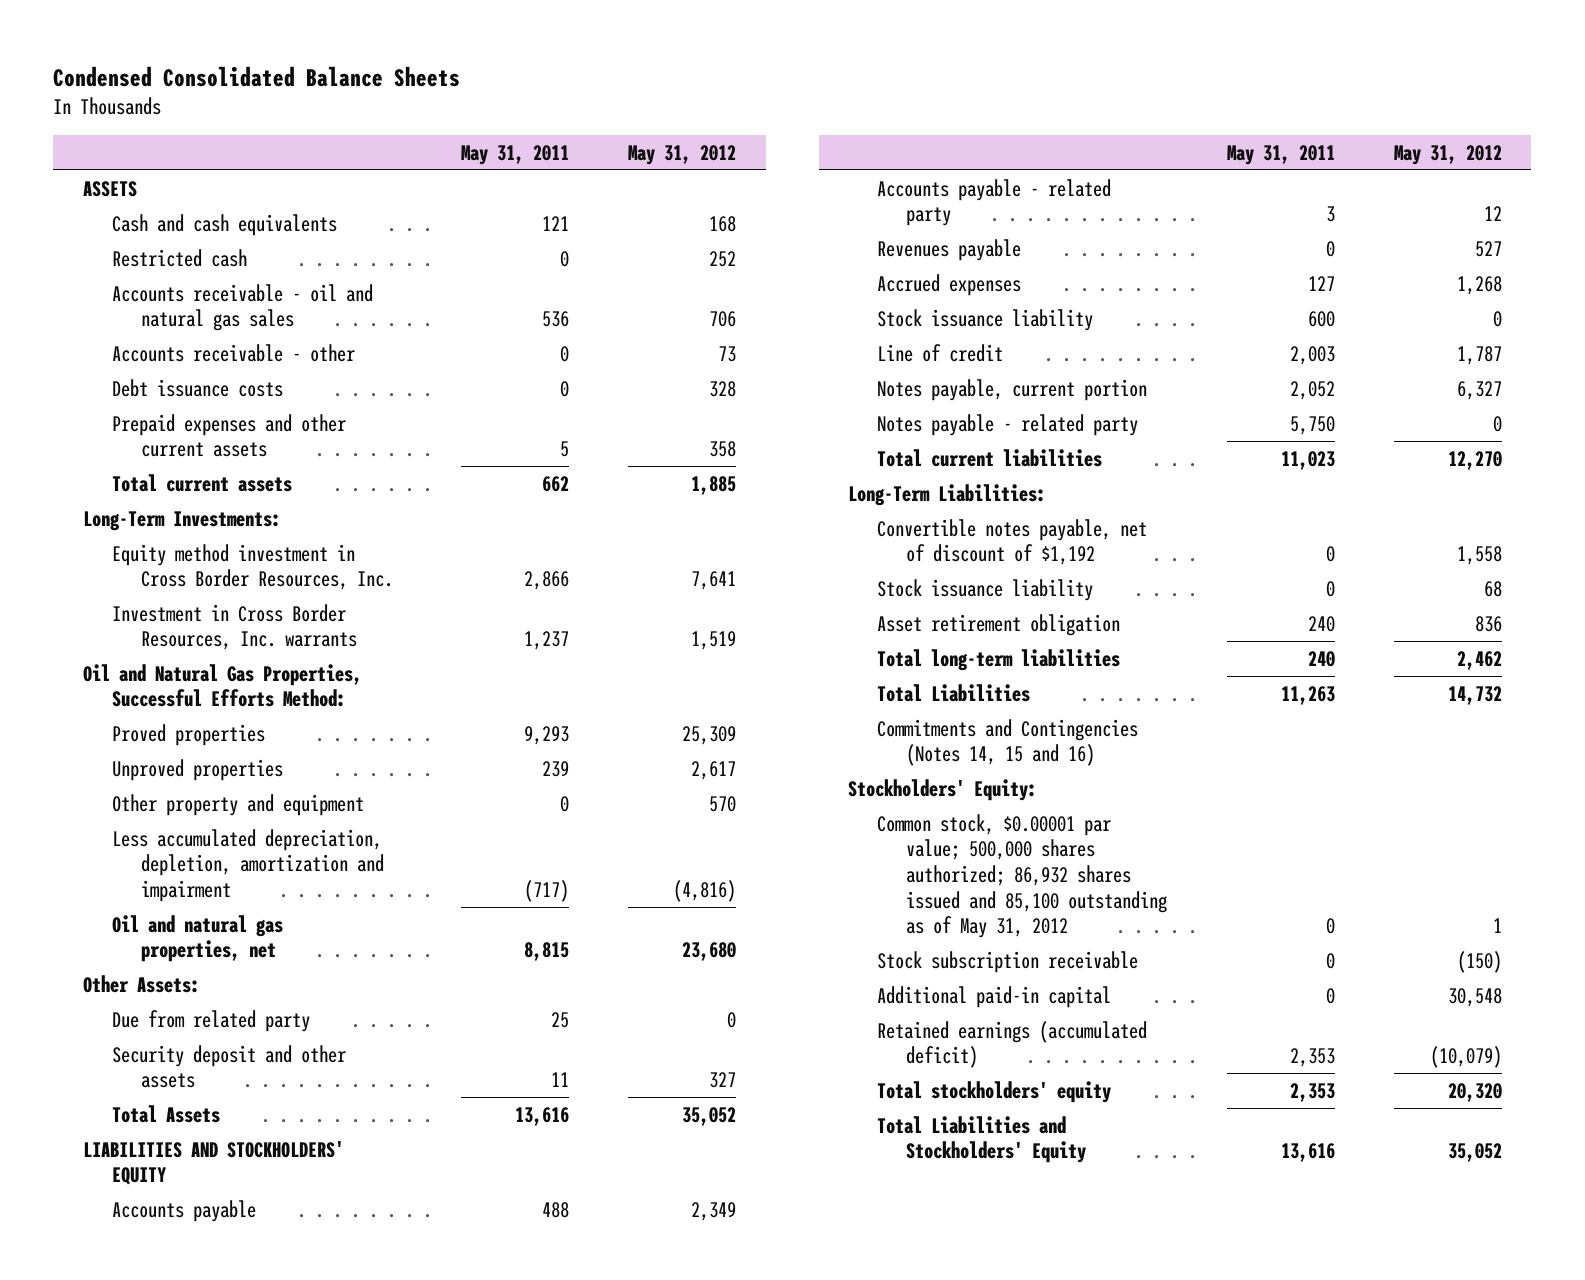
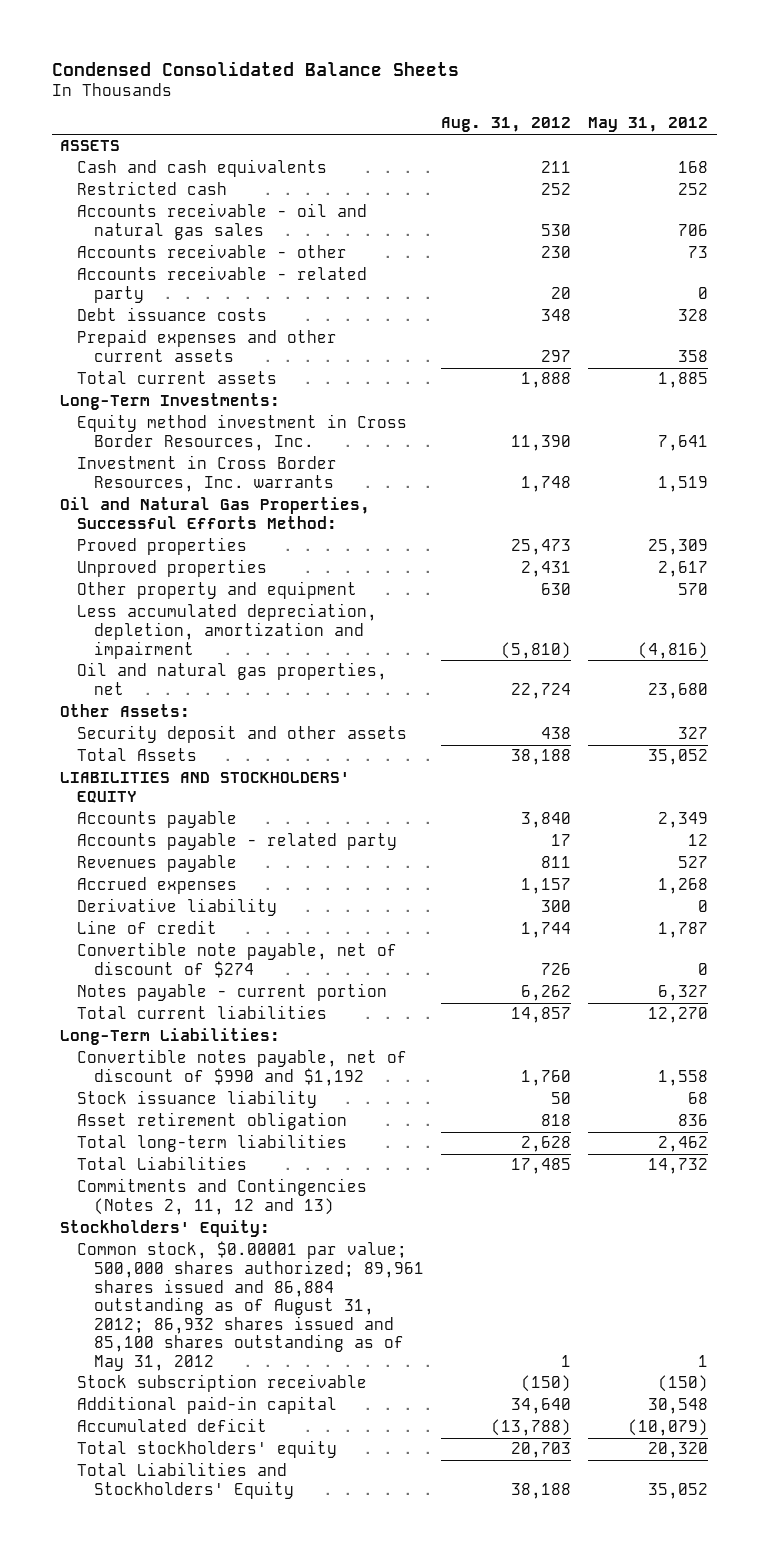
[461,144,570,165] May 31, 2011 -> none
none -> [441,117,572,133] Aug. 31, 2012
none -> [77,266,368,304] Accounts receivable - related party
[111,1009,310,1032] Due from related party -> none
[877,308,1094,331] Stock issuance liability -> none
none -> [77,898,278,917] Derivative liability
[877,378,1148,401] Notes payable, current portion -> none
none -> [77,942,398,979] Convertible note payable, net of discount of $274
[877,413,1139,436] Notes payable - related party -> [77,983,388,1002] Notes payable - current portion
[1492,415,1502,432] 0 -> [658,985,709,1002] 6,327
[877,518,1148,566] Convertible notes payable, net of discount of $1,192 -> [77,1049,408,1087] Convertible notes payable, net of discount of $990 and $1,192
[877,718,1139,767] Commitments and Contingencies (Notes 14, 15 and 16) -> [77,1178,368,1216] Commitments and Contingencies (Notes 2, 11, 12 and 13)
[877,813,1168,939] Common stock, $0.00001 par value; 500,000 shares authorized; 86,932 shares issued and 85,100 outstanding as of May 31, 2012 -> [77,1241,424,1371] Common stock, $0.00001 par value; 500,000 shares authorized; 89,961 shares issued and 86,884 outstanding as of August 31, 2012; 86,932 shares issued and 85,100 shares outstanding as of May 31, 2012
[877,1020,1148,1069] Retained earnings (accumulated deficit) -> [77,1418,268,1433] Accumulated deficit

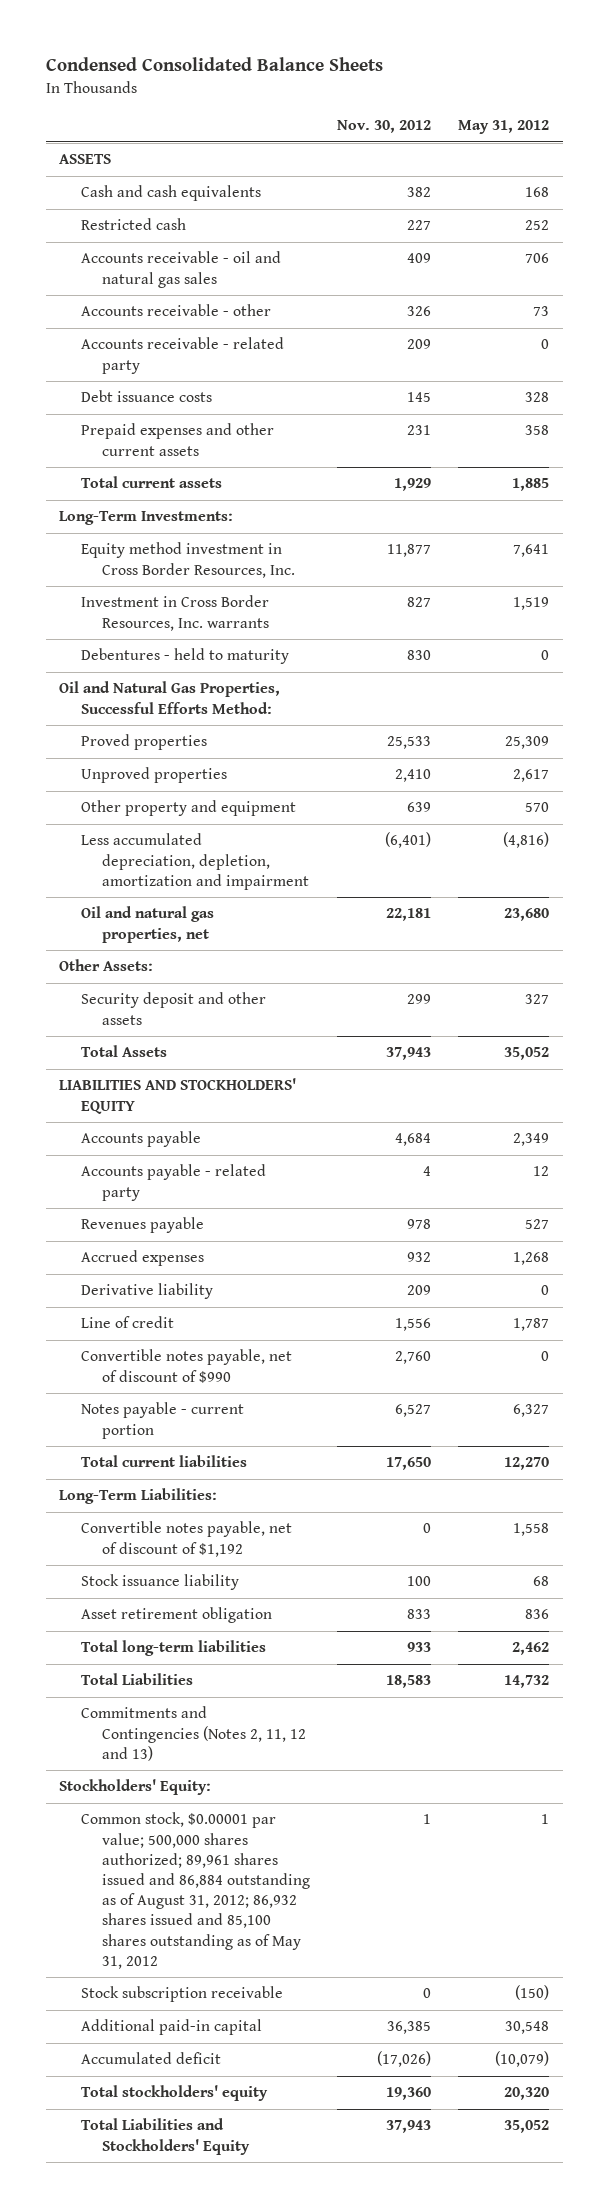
[441,117,572,133] Aug. 31, 2012 -> none
none -> [337,120,432,134] Nov. 30, 2012
none -> [80,648,289,665] Debentures - held to maturity
[77,942,398,979] Convertible note payable, net of discount of $274 -> [80,1349,292,1383] Convertible notes payable, net of discount of $990
[77,1049,408,1087] Convertible notes payable, net of discount of $990 and $1,192 -> [80,1521,292,1557] Convertible notes payable, net of discount of $1,192

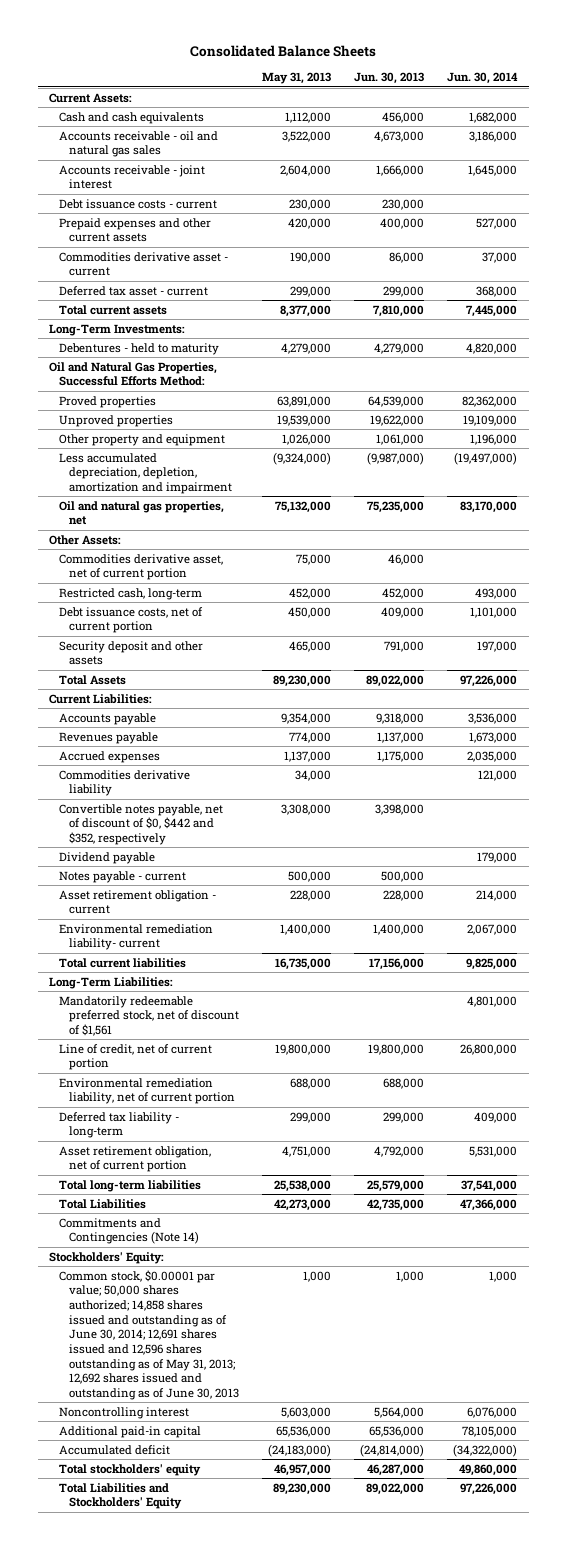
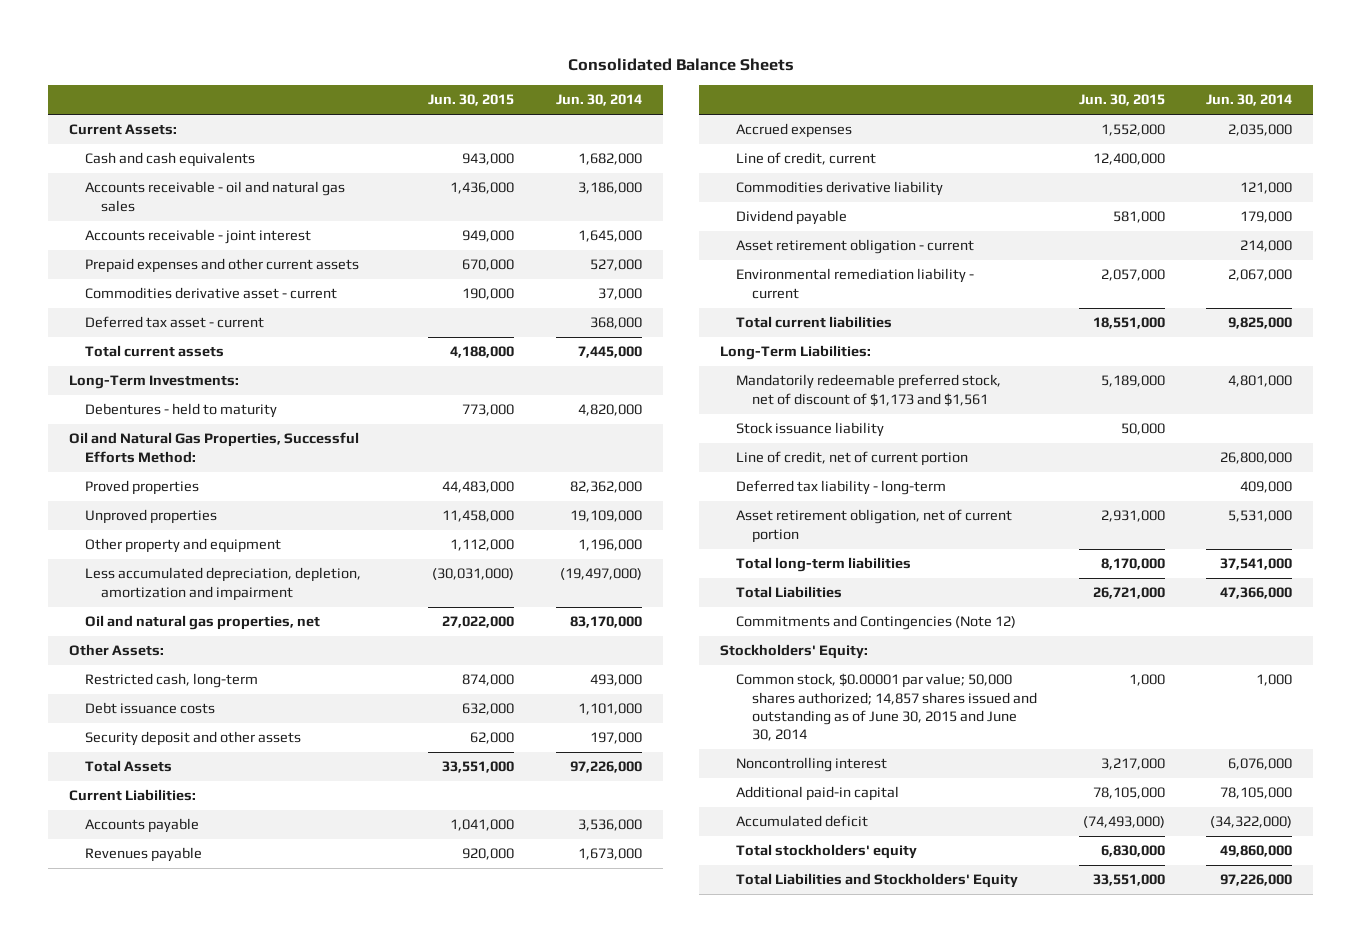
[261,72,331,85] May 31, 2013 -> none
[353,72,424,85] Jun. 30, 2013 -> none
none -> [428,94,515,107] Jun. 30, 2015
[58,198,217,209] Debt issuance costs - current -> none
[58,553,223,581] Commodities derivative asset, net of current portion -> none
[58,606,203,634] Debt issuance costs, net of current portion -> [85,702,216,715] Debt issuance costs
none -> [735,152,876,166] Line of credit, current
[58,803,223,846] Convertible notes payable, net of discount of $0, $442 and $352, respectively -> none
[58,870,186,883] Notes payable - current -> none
[58,923,213,951] Environmental remediation liability- current -> [735,268,974,299] Environmental remediation liability - current
[58,995,239,1037] Mandatorily redeemable preferred stock, net of discount of $1,561 -> [735,374,1001,407] Mandatorily redeemable preferred stock, net of discount of $1,173 and $1,561
none -> [735,422,884,438] Stock issuance liability
[58,1077,235,1105] Environmental remediation liability, net of current portion -> none
[58,1217,199,1245] Commitments and Contingencies (Note 14) -> [735,615,1016,631] Commitments and Contingencies (Note 12)
[58,1269,239,1400] Common stock, $0.00001 par value; 50,000 shares authorized; 14,858 shares issued and outstanding as of June 30, 2014; 12,691 shares issued and 12,596 shares outstanding as of May 31, 2013; 12,692 shares issued and outstanding as of June 30, 2013 -> [735,673,1038,741] Common stock, $0.00001 par value; 50,000 shares authorized; 14,857 shares issued and outstanding as of June 30, 2015 and June 30, 2014

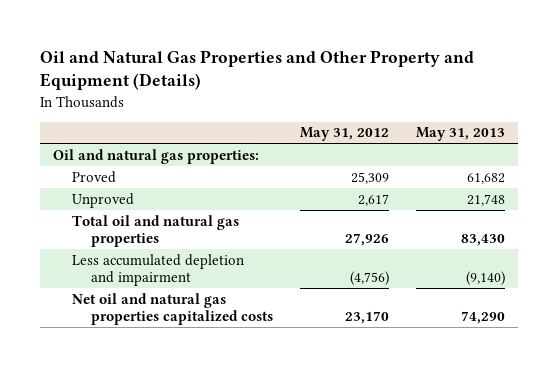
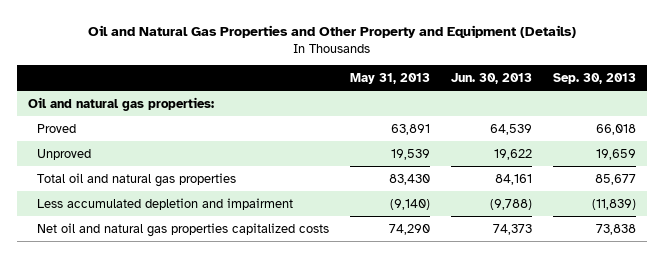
[300,127,390,142] May 31, 2012 -> none
none -> [450,72,532,84] Jun. 30, 2013
none -> [553,72,637,84] Sep. 30, 2013
[466,172,505,184] 61,682 -> [390,123,430,135] 63,891
[466,193,505,206] 21,748 -> [390,148,430,160] 19,539

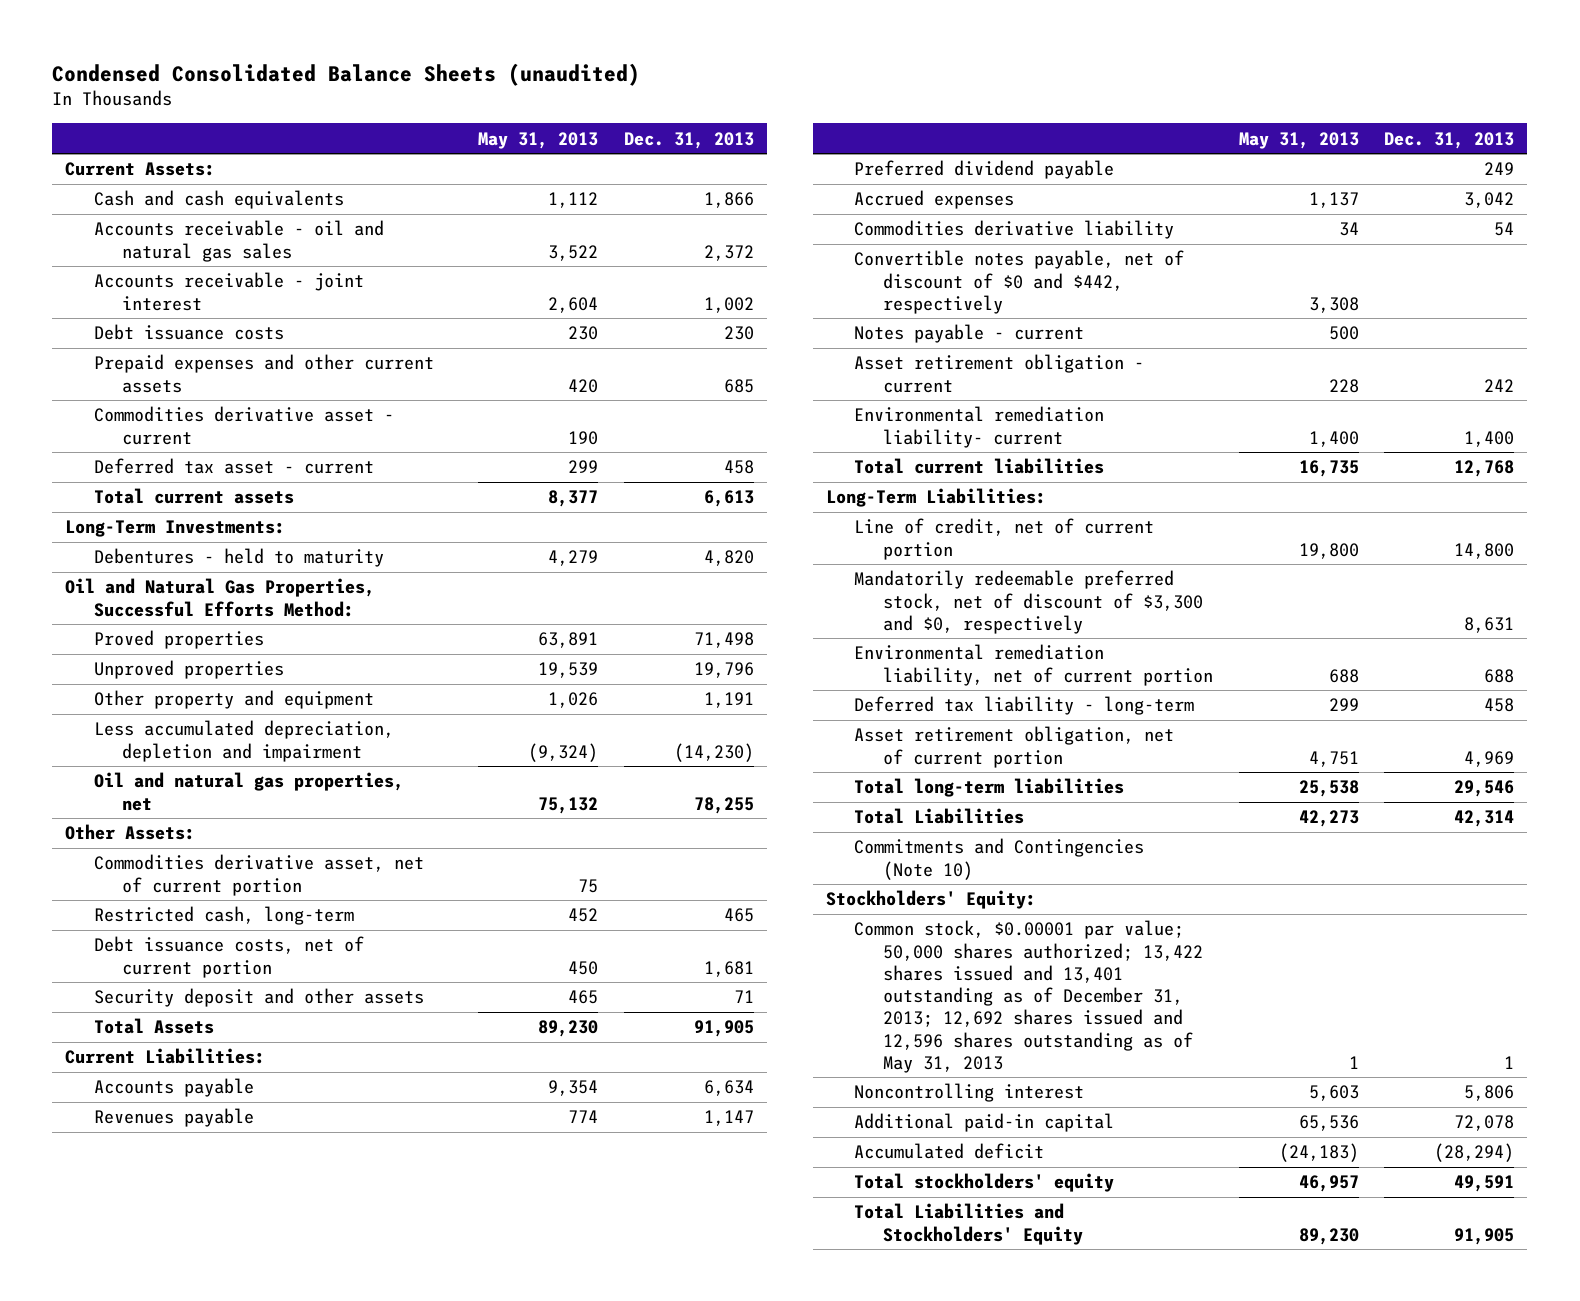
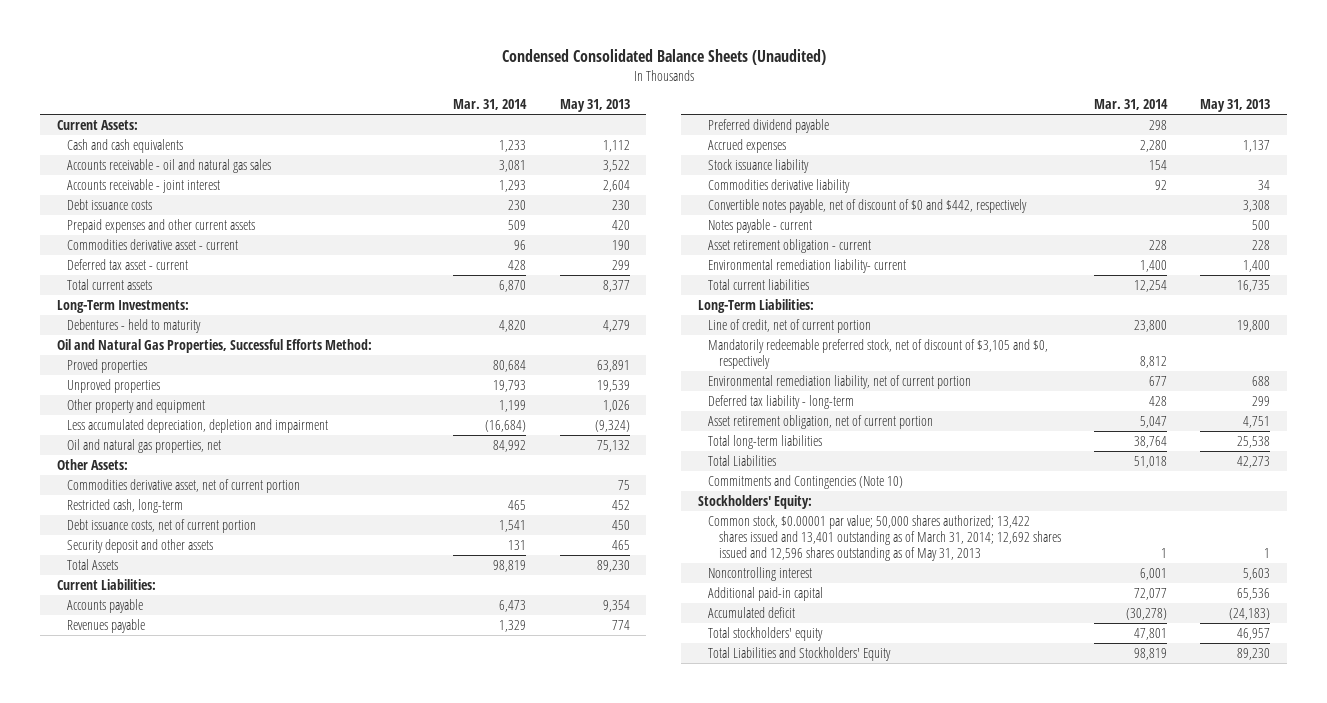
[52,62,641,86] Condensed Consolidated Balance Sheets (unaudited) -> [501,48,826,65] Condensed Consolidated Balance Sheets (Unaudited)
[624,131,755,149] Dec. 31, 2013 -> none
none -> [453,99,528,111] Mar. 31, 2014
none -> [708,158,810,173] Stock issuance liability
[854,570,1203,634] Mandatorily redeemable preferred stock, net of discount of $3,300 and $0, respectively -> [708,338,1049,370] Mandatorily redeemable preferred stock, net of discount of $3,105 and $0, respectively
[854,920,1203,1073] Common stock, $0.00001 par value; 50,000 shares authorized; 13,422 shares issued and 13,401 outstanding as of December 31, 2013; 12,692 shares issued and 12,596 shares outstanding as of May 31, 2013 -> [708,514,1061,562] Common stock, $0.00001 par value; 50,000 shares authorized; 13,422 shares issued and 13,401 outstanding as of March 31, 2014; 12,692 shares issued and 12,596 shares outstanding as of May 31, 2013

